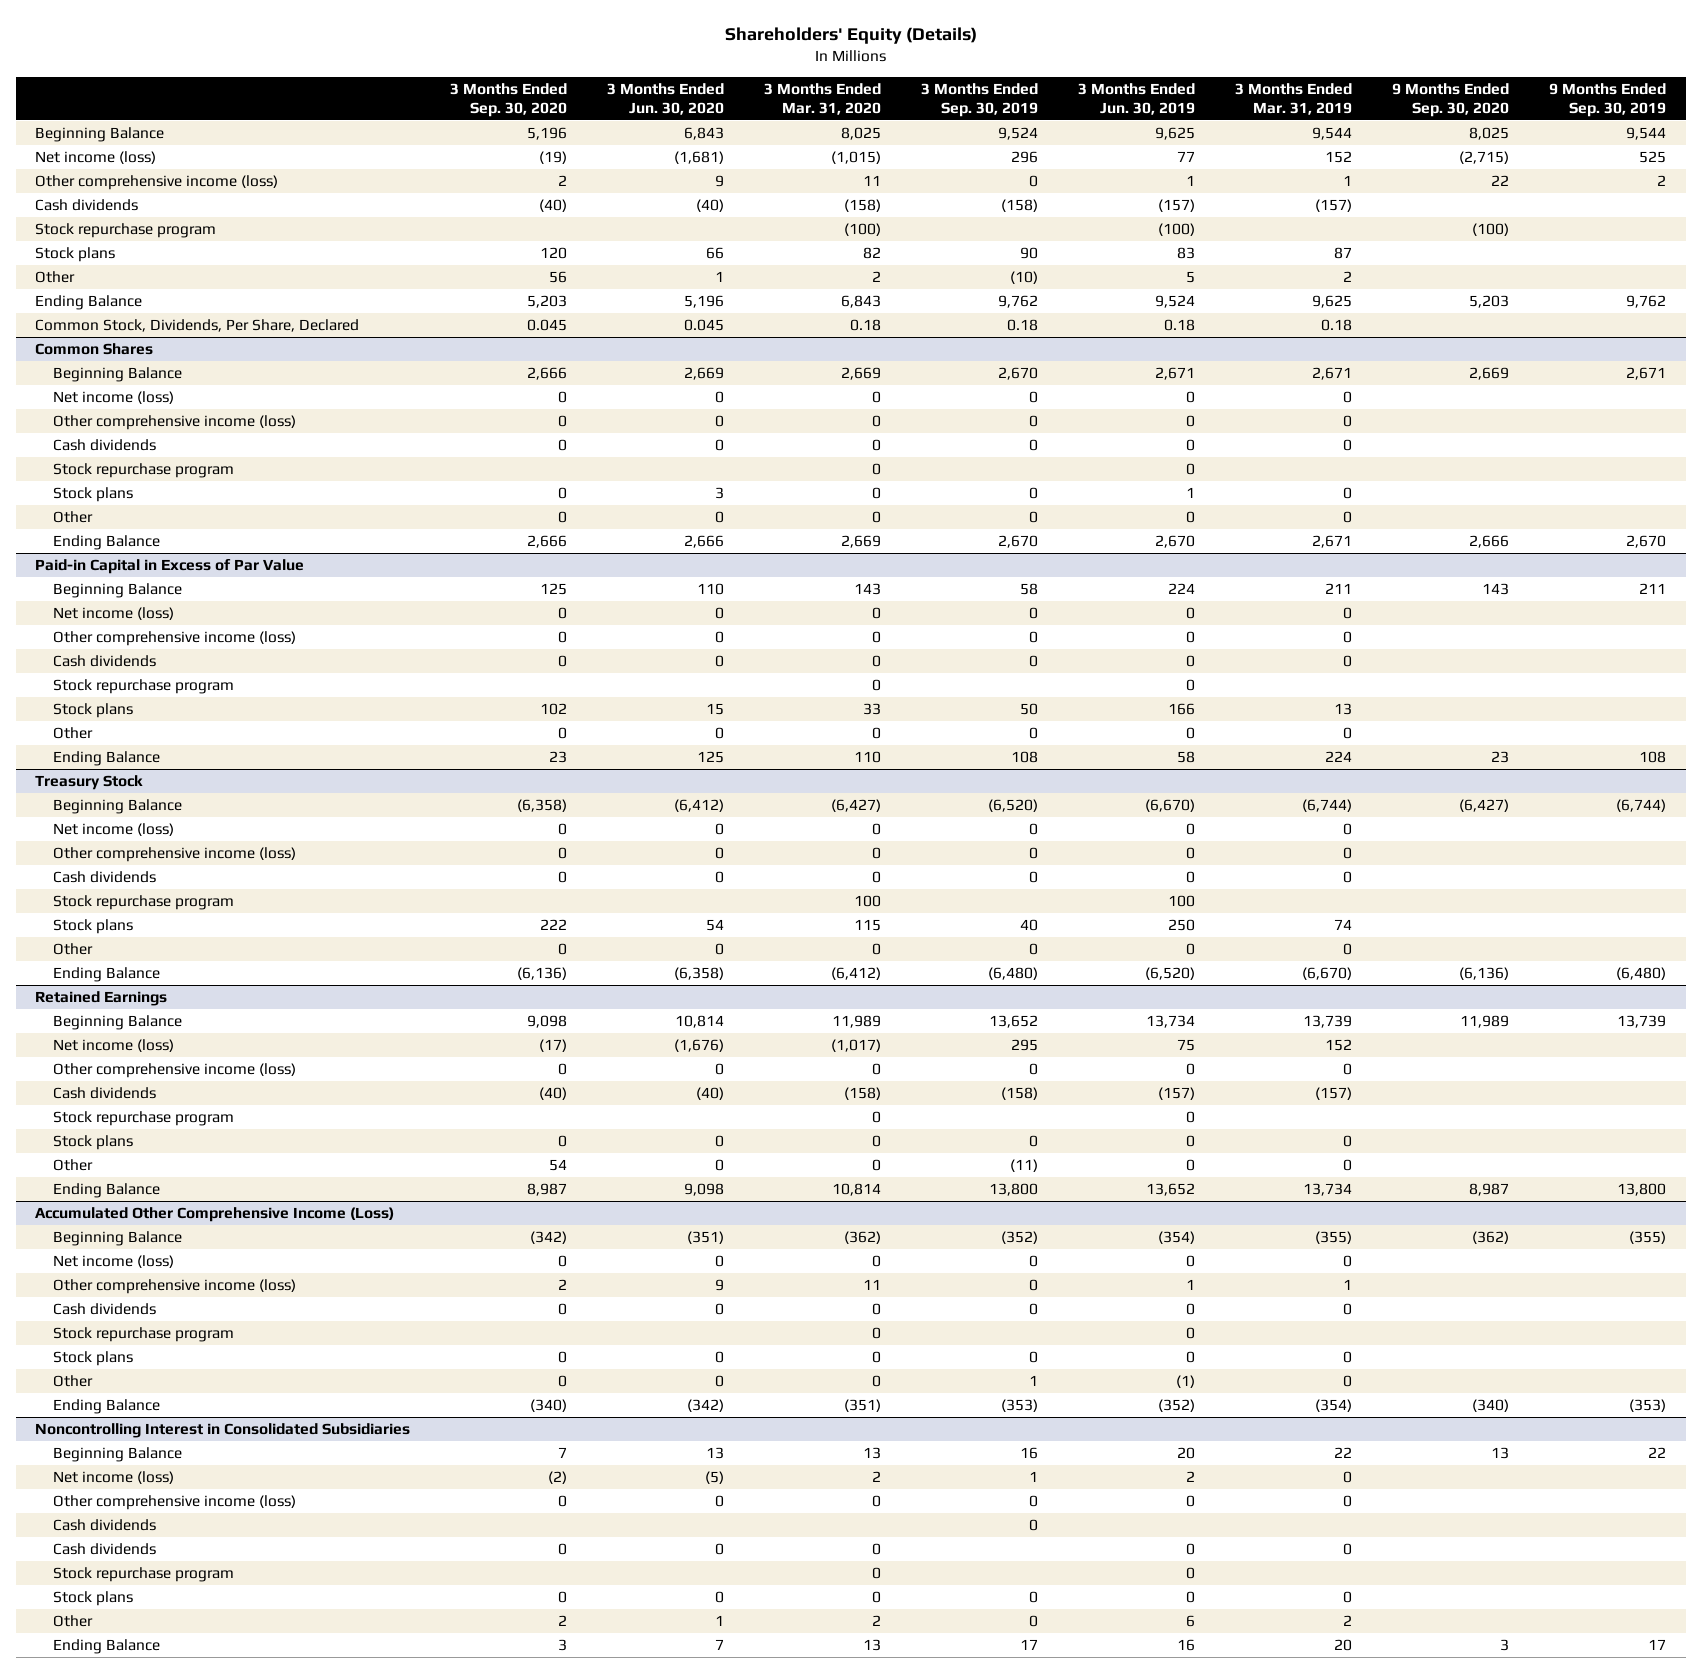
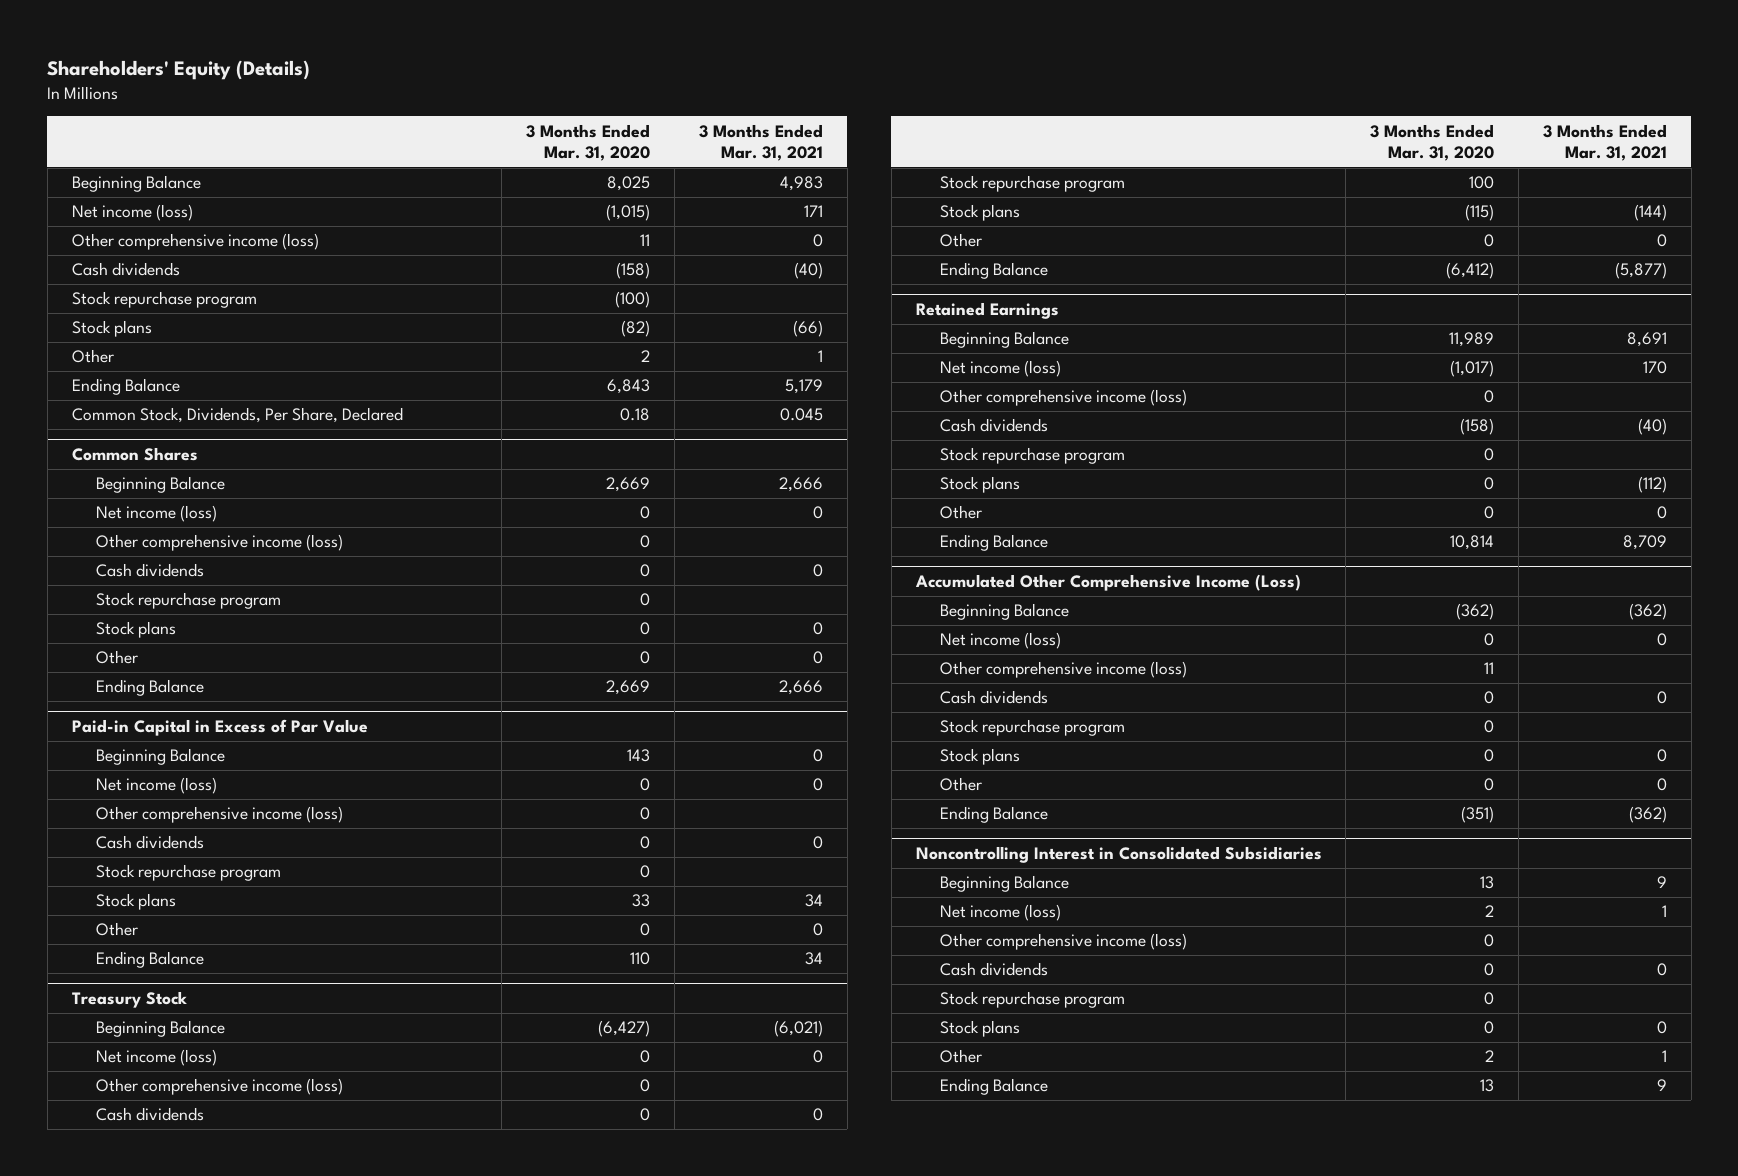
[450,82,568,117] 3 Months Ended Sep. 30, 2020 -> none
[607,82,725,115] 3 Months Ended Jun. 30, 2020 -> none
[921,82,1039,117] 3 Months Ended Sep. 30, 2019 -> none
[1078,82,1196,115] 3 Months Ended Jun. 30, 2019 -> none
[1234,82,1352,115] 3 Months Ended Mar. 31, 2019 -> none
[1391,82,1509,117] 9 Months Ended Sep. 30, 2020 -> none
[1548,82,1666,117] 9 Months Ended Sep. 30, 2019 -> none
none -> [698,123,823,161] 3 Months Ended Mar. 31, 2021
[863,247,882,260] 82 -> [621,320,651,338] (82)
[854,919,882,932] 115 -> [1465,204,1495,222] (115)
[53,1519,157,1532] Cash dividends -> none

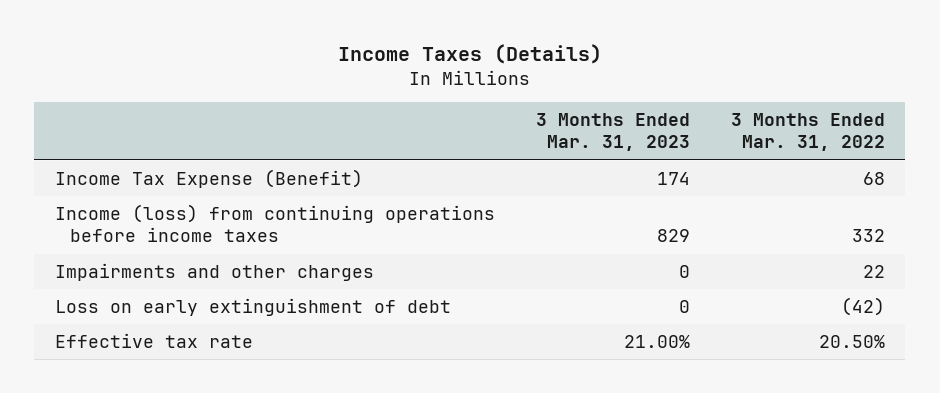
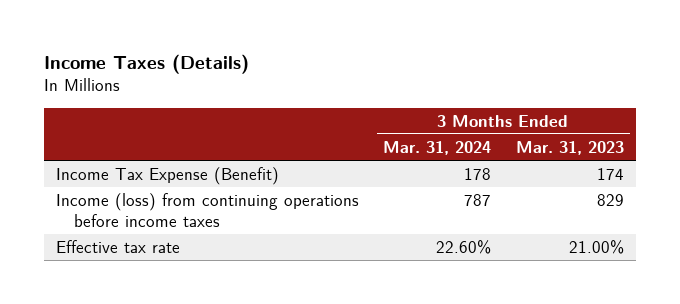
[730,113,885,152] 3 Months Ended Mar. 31, 2022 -> none
none -> [383,140,492,155] Mar. 31, 2024
[54,262,374,281] Impairments and other charges -> none
[54,297,451,316] Loss on early extinguishment of debt -> none

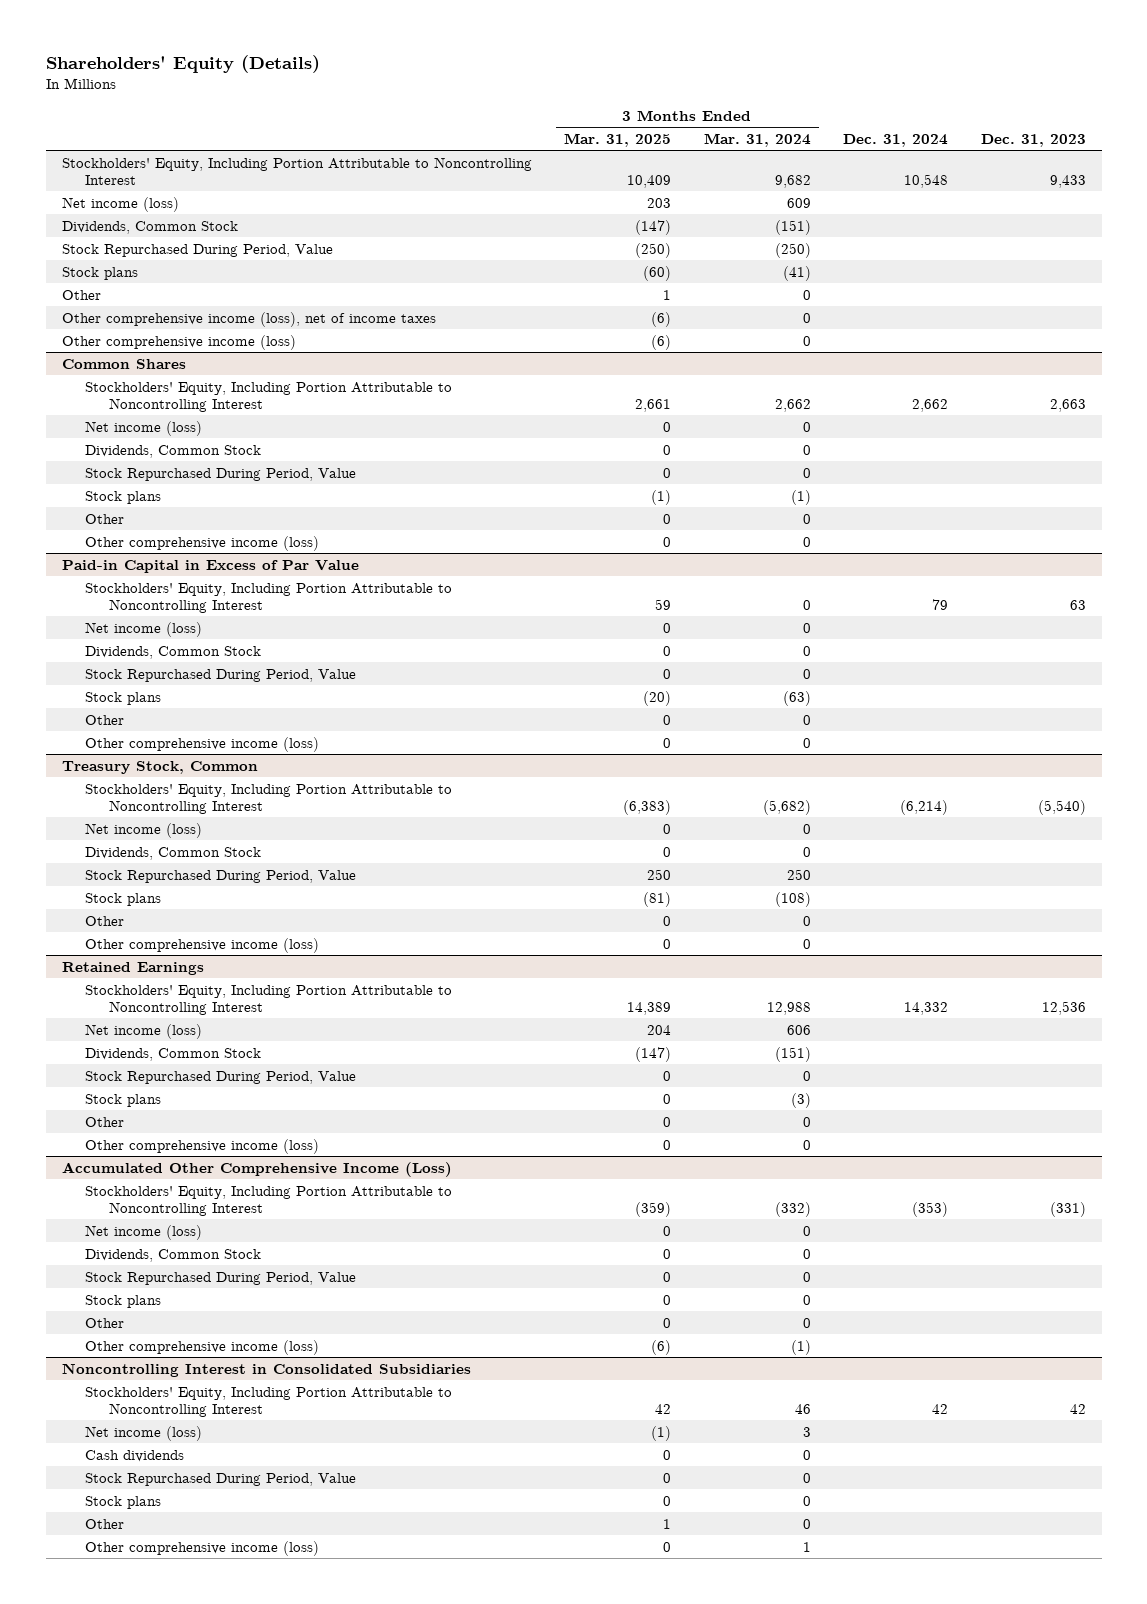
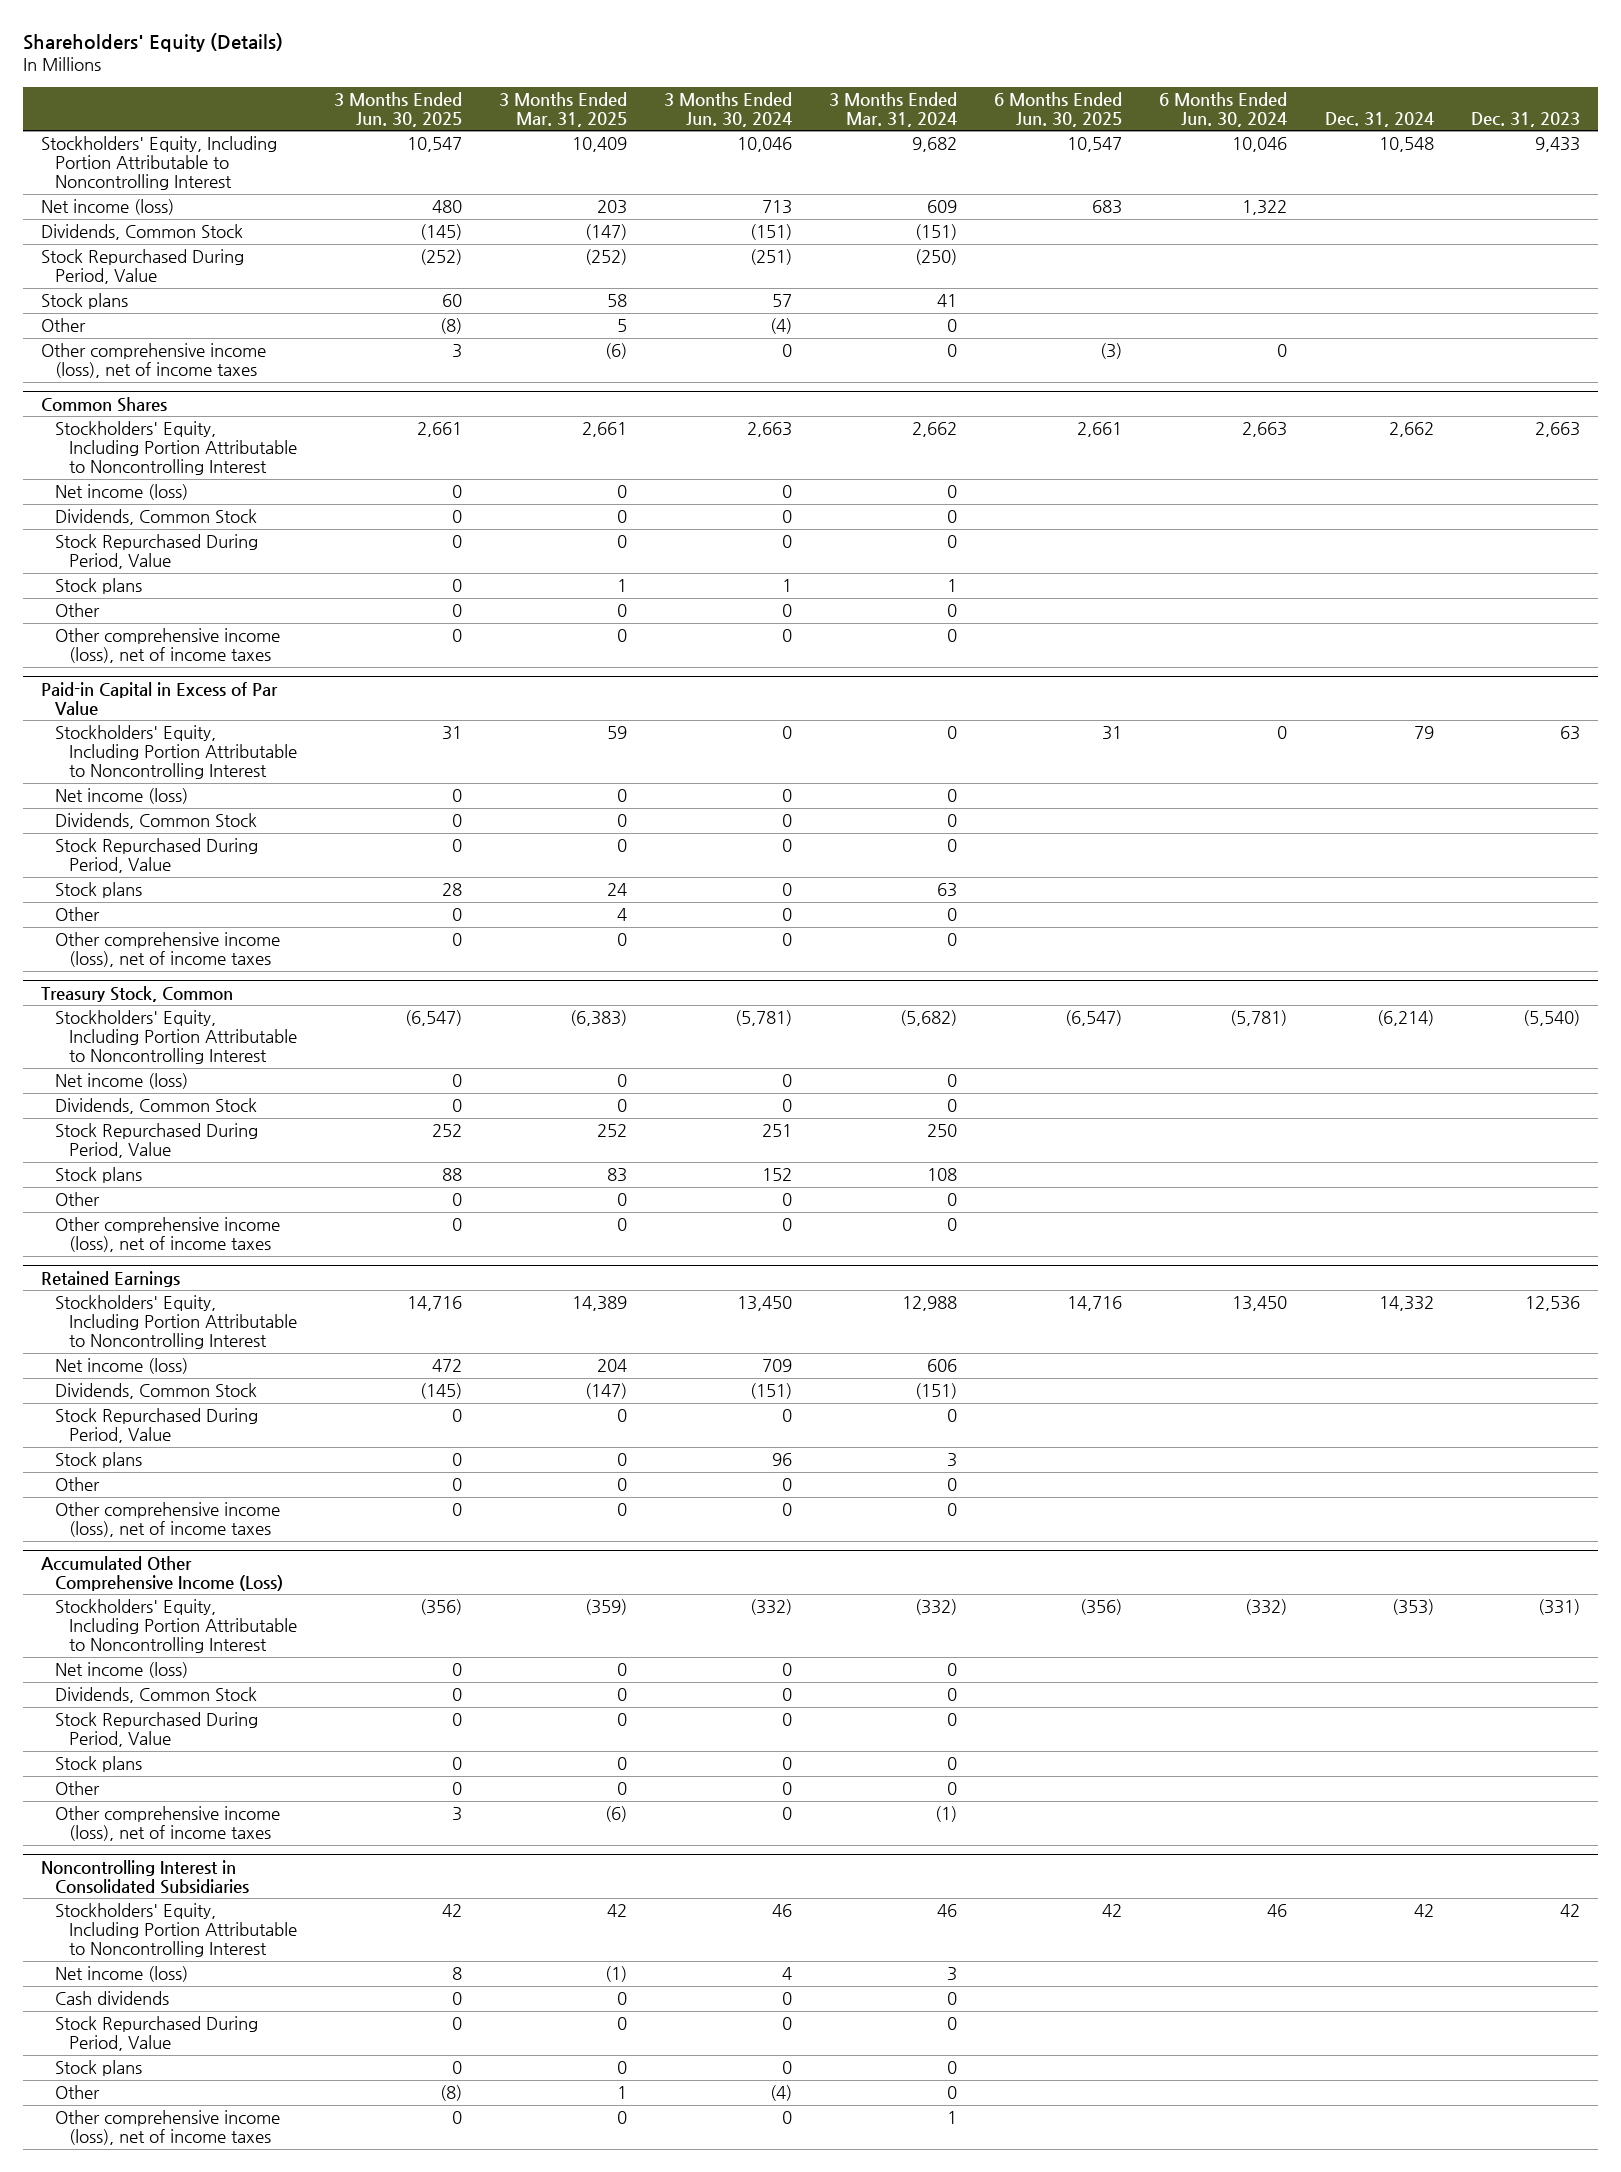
none -> [333,91,462,127] 3 Months Ended Jun. 30, 2025
none -> [664,91,793,127] 3 Months Ended Jun. 30, 2024
none -> [994,91,1123,127] 6 Months Ended Jun. 30, 2025
none -> [1159,91,1288,127] 6 Months Ended Jun. 30, 2024
[635,242,672,258] (250) -> [585,249,628,266] (252)
[643,265,672,281] (60) -> [607,294,628,308] 58
[782,265,811,281] (41) -> [937,294,958,308] 41
[663,289,672,300] 1 -> [617,319,628,333] 5
[61,334,296,350] Other comprehensive income (loss) -> none
[651,489,672,505] (1) -> [617,579,628,593] 1
[790,489,811,505] (1) -> [947,579,958,593] 1
[85,535,320,551] Other comprehensive income (loss) -> [55,628,281,664] Other comprehensive income (loss), net of income taxes
[643,690,672,706] (20) -> [607,883,628,897] 24
[782,690,811,706] (63) -> [937,883,958,898] 63
[663,714,672,725] 0 -> [617,908,628,922] 4
[85,736,320,752] Other comprehensive income (loss) -> [55,932,281,968] Other comprehensive income (loss), net of income taxes
[647,868,672,880] 250 -> [597,1124,628,1138] 252
[643,891,672,907] (81) -> [607,1168,628,1183] 83
[774,891,811,907] (108) -> [927,1168,958,1182] 108
[85,937,320,953] Other comprehensive income (loss) -> [55,1217,281,1253] Other comprehensive income (loss), net of income taxes
[790,1092,811,1108] (3) -> [947,1453,958,1468] 3
[85,1138,320,1154] Other comprehensive income (loss) -> [55,1502,281,1538] Other comprehensive income (loss), net of income taxes
[85,1339,320,1355] Other comprehensive income (loss) -> [55,1806,281,1842] Other comprehensive income (loss), net of income taxes
[85,1540,320,1556] Other comprehensive income (loss) -> [55,2110,281,2146] Other comprehensive income (loss), net of income taxes

